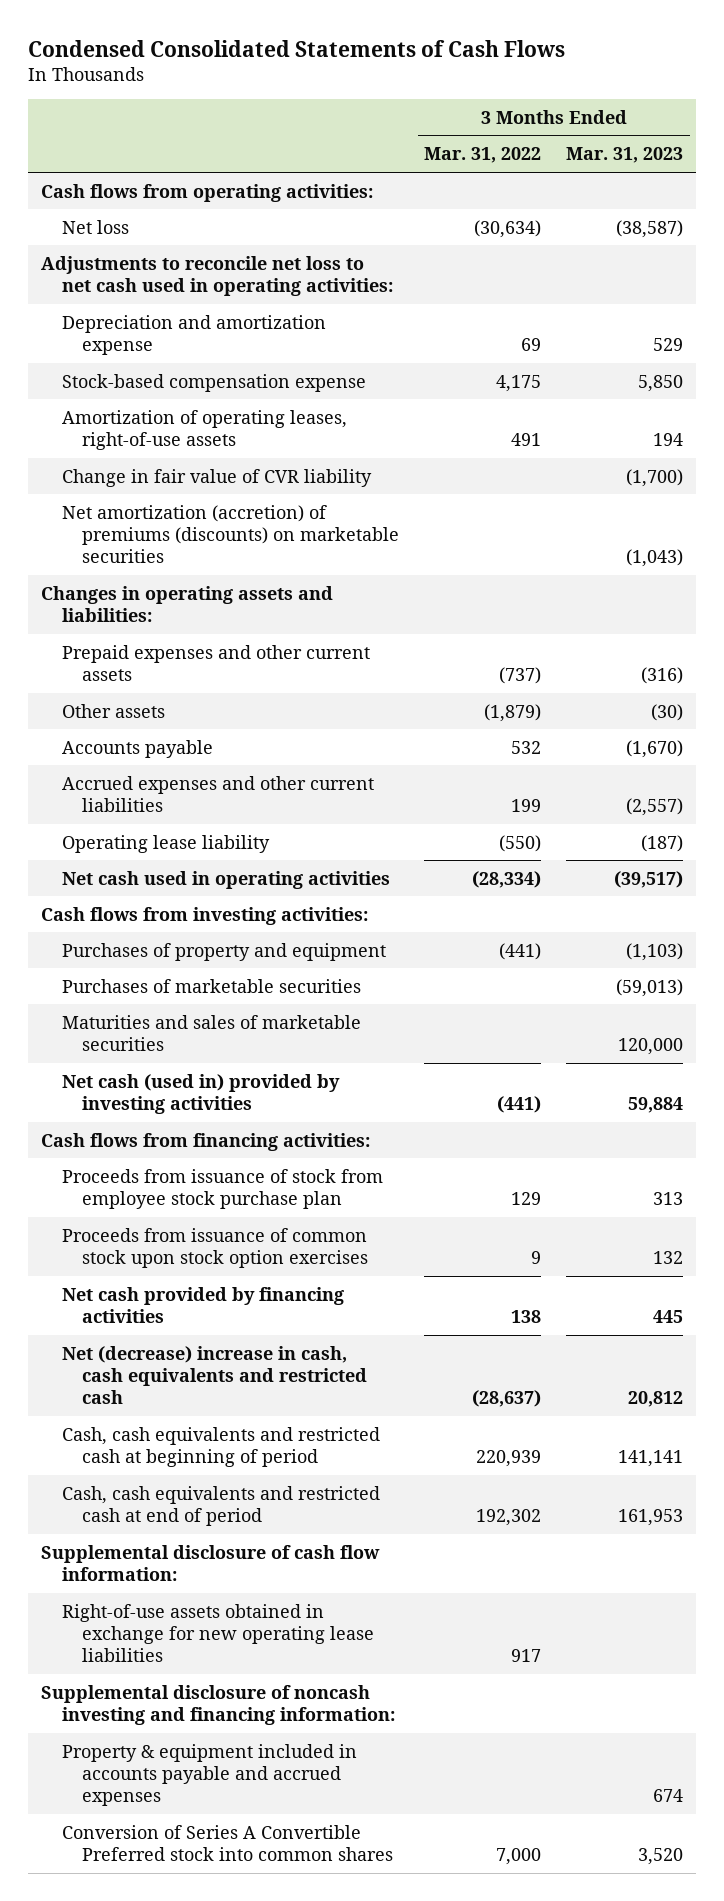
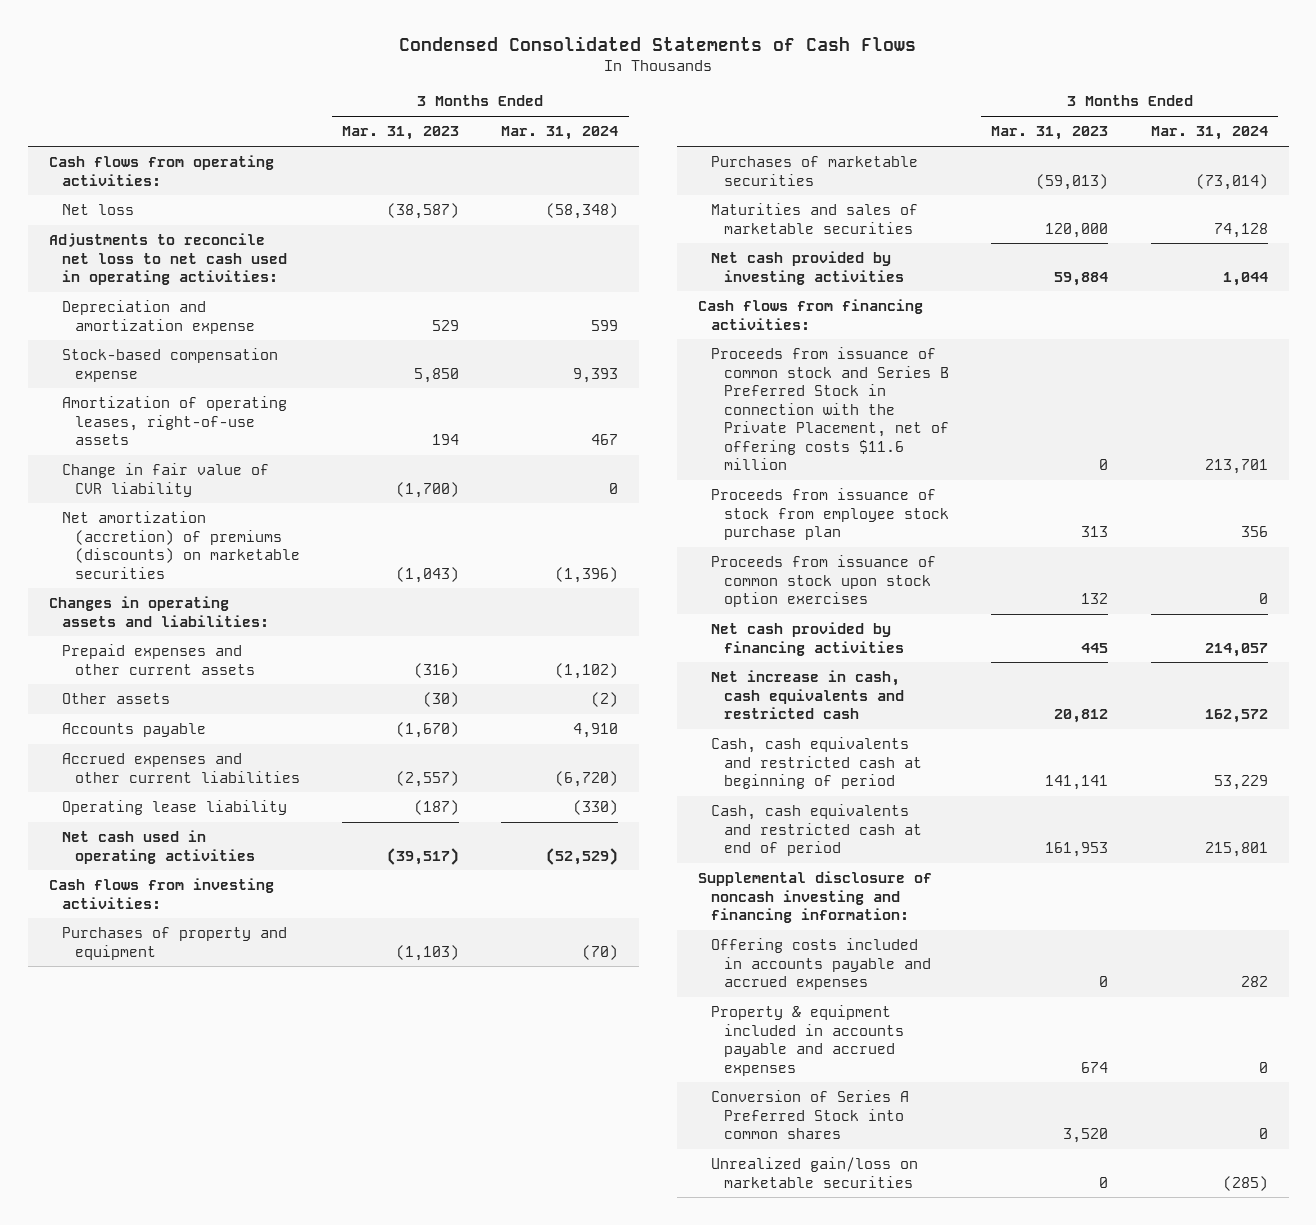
[424,147,542,164] Mar. 31, 2022 -> none
none -> [501,126,619,141] Mar. 31, 2024
[61,1073,340,1115] Net cash (used in) provided by investing activities -> [711,251,905,285] Net cash provided by investing activities
none -> [711,347,950,471] Proceeds from issuance of common stock and Series B Preferred Stock in connection with the Private Placement, net of offering costs $11.6 million
[61,1345,368,1405] Net (decrease) increase in cash, cash equivalents and restricted cash -> [711,670,905,720] Net increase in cash, cash equivalents and restricted cash
[40,1544,380,1582] Supplemental disclosure of cash flow information: -> none
[61,1603,375,1663] Right-of-use assets obtained in exchange for new operating lease liabilities -> none
none -> [711,938,932,991] Offering costs included in accounts payable and accrued expenses
[61,1824,394,1862] Conversion of Series A Convertible Preferred stock into common shares -> [711,1090,910,1140] Conversion of Series A Preferred Stock into common shares
none -> [711,1157,919,1188] Unrealized gain/loss on marketable securities

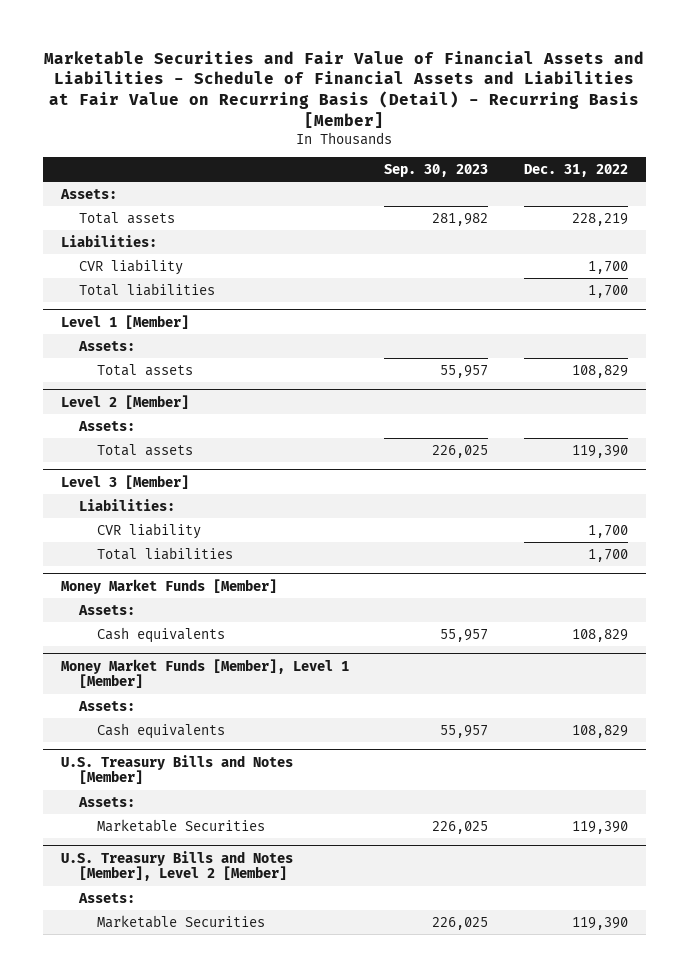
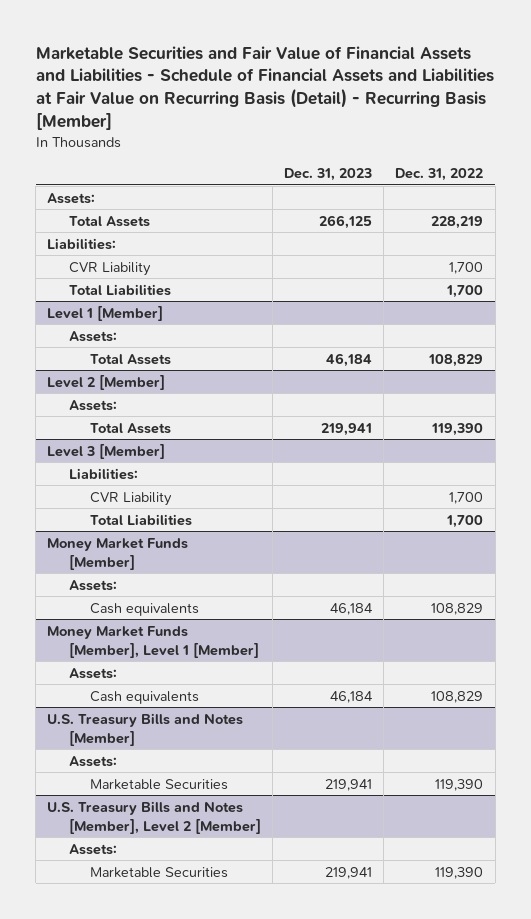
[384,163,489,177] Sep. 30, 2023 -> none
none -> [284,168,373,182] Dec. 31, 2023
[78,211,175,224] Total assets -> [68,215,150,227] Total Assets
[78,258,183,275] CVR liability -> [68,261,151,276] CVR Liability
[78,282,215,296] Total liabilities -> [68,283,171,296] Total Liabilities
[96,363,193,376] Total assets -> [89,353,171,365] Total Assets
[96,443,193,456] Total assets -> [89,422,171,434] Total Assets
[96,522,201,539] CVR liability -> [89,491,172,506] CVR Liability
[96,546,233,560] Total liabilities -> [89,513,192,526] Total Liabilities

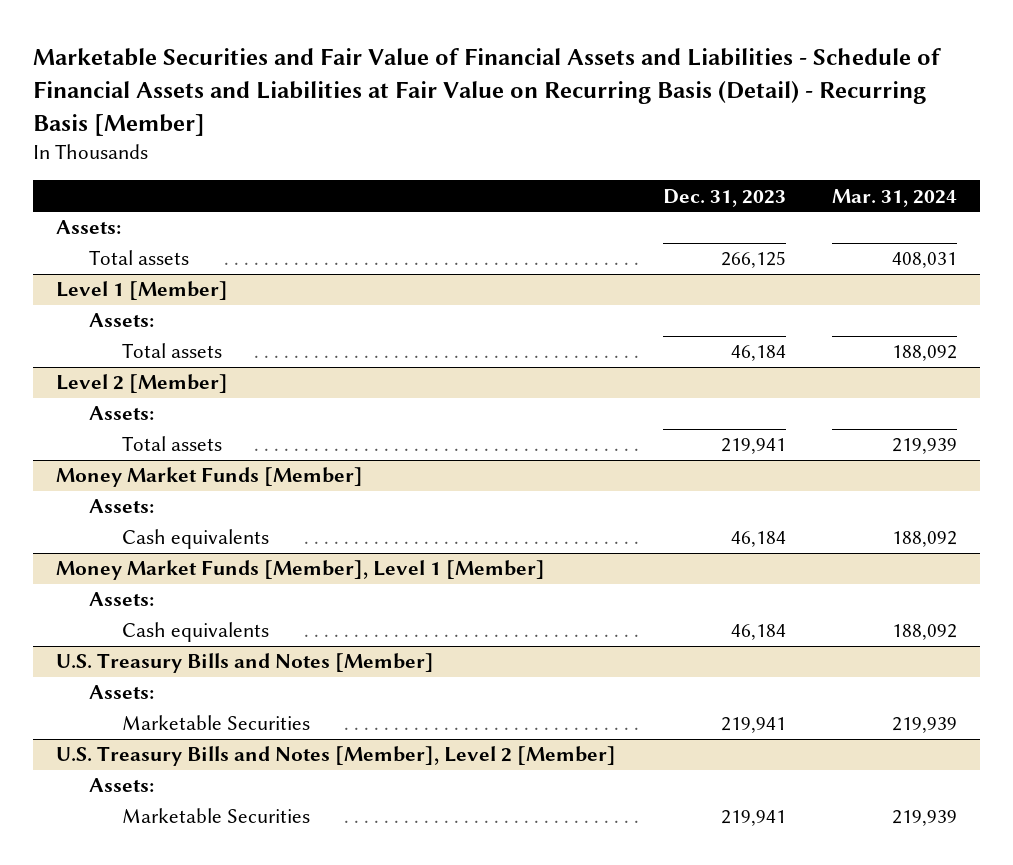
[395,168,484,182] Dec. 31, 2022 -> none
none -> [832,188,958,207] Mar. 31, 2024
[47,237,117,250] Liabilities: -> none
[68,261,151,276] CVR Liability -> none
[68,283,171,296] Total Liabilities -> none
[68,215,150,227] Total Assets -> [89,250,190,266] Total assets
[89,353,171,365] Total Assets -> [121,343,222,359] Total assets
[47,443,166,459] Level 3 [Member] -> none
[68,467,138,480] Liabilities: -> none
[89,491,172,506] CVR Liability -> none
[89,513,192,526] Total Liabilities -> none
[89,422,171,434] Total Assets -> [121,436,222,452] Total assets

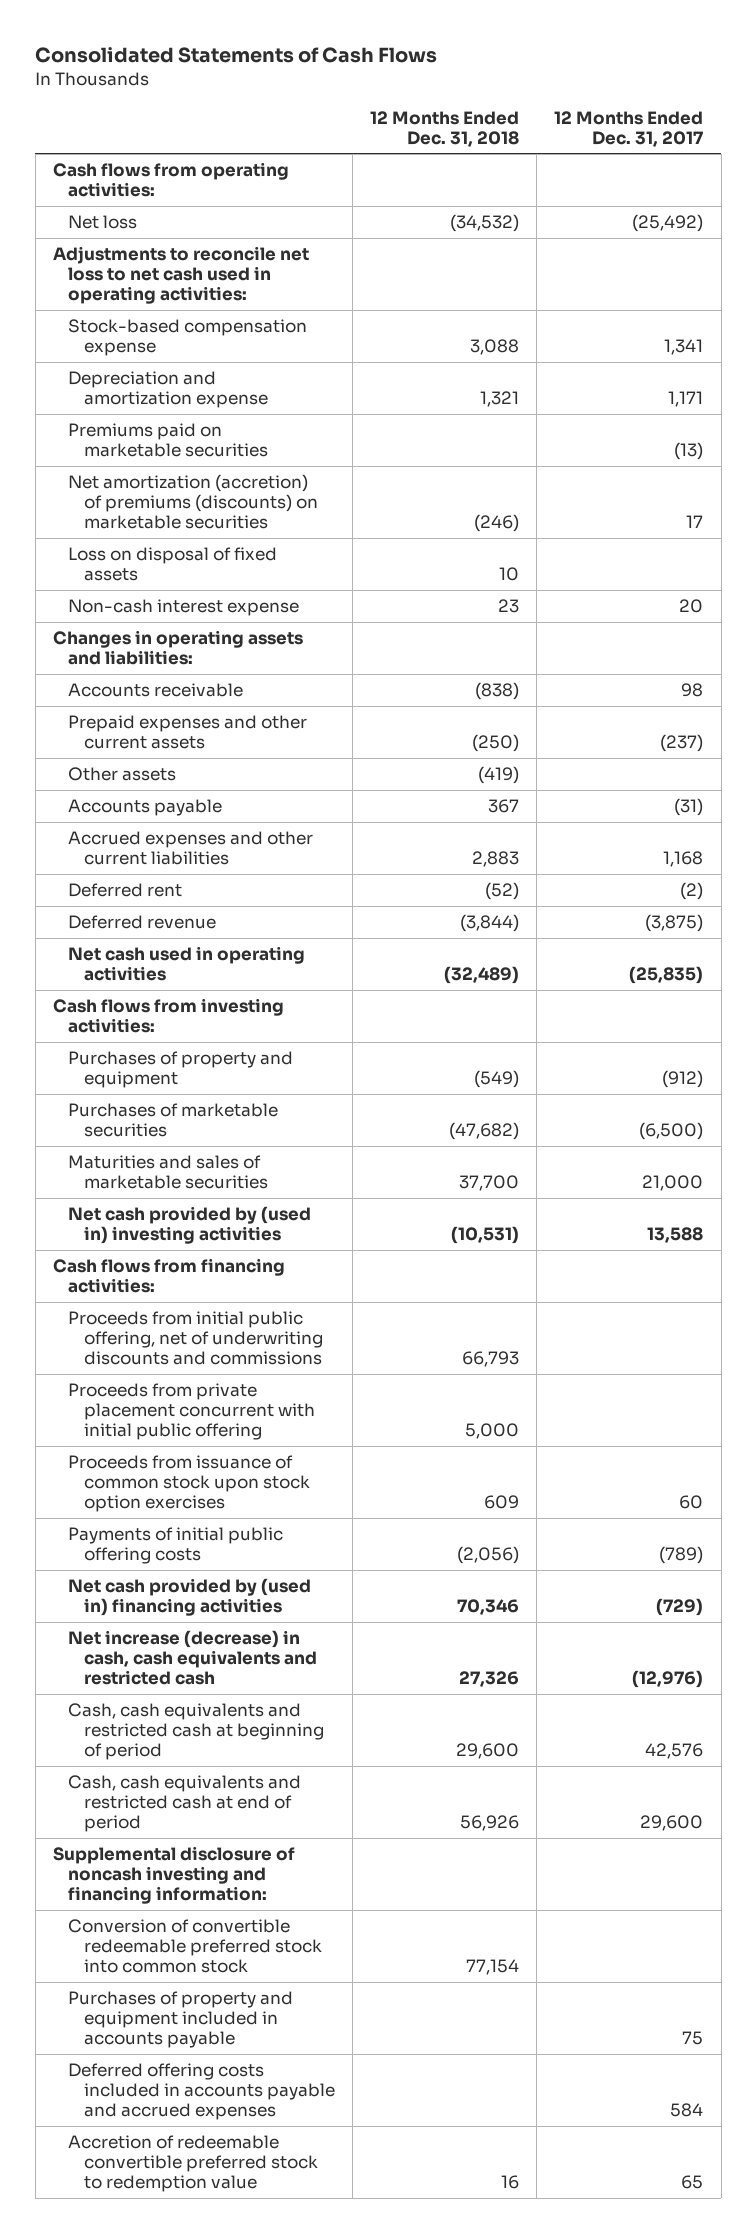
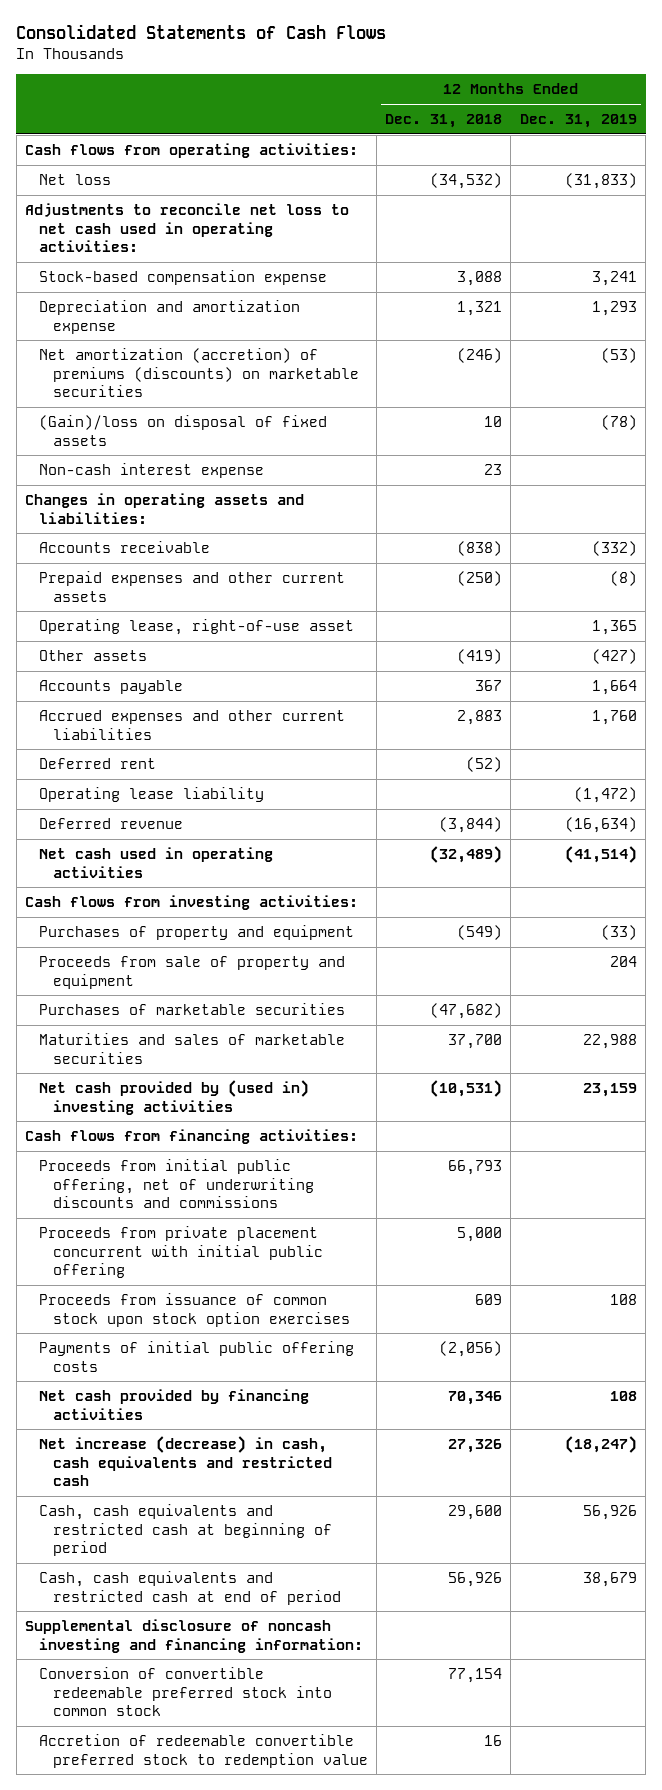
[554,110,704,147] 12 Months Ended Dec. 31, 2017 -> none
none -> [519,114,637,129] Dec. 31, 2019
[68,423,268,458] Premiums paid on marketable securities -> none
[68,547,278,582] Loss on disposal of fixed assets -> [38,415,327,446] (Gain)/loss on disposal of fixed assets
none -> [38,619,354,636] Operating lease, right-of-use asset
none -> [38,787,264,803] Operating lease liability
none -> [38,956,345,989] Proceeds from sale of property and equipment
[68,1578,312,1617] Net cash provided by (used in) financing activities -> [38,1389,309,1420] Net cash provided by financing activities
[68,1991,294,2049] Purchases of property and equipment included in accounts payable -> none
[68,2063,335,2121] Deferred offering costs included in accounts payable and accrued expenses -> none

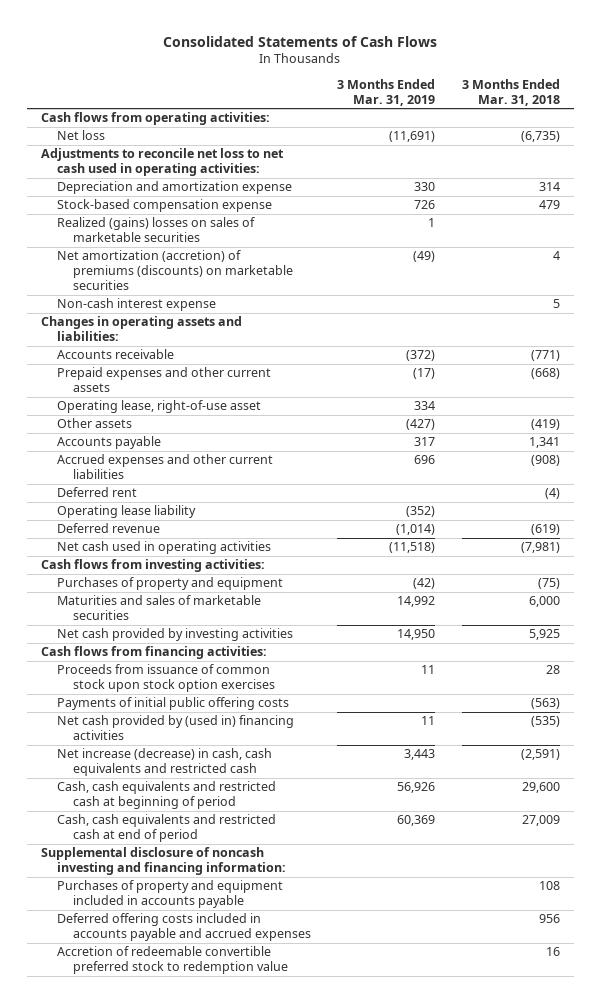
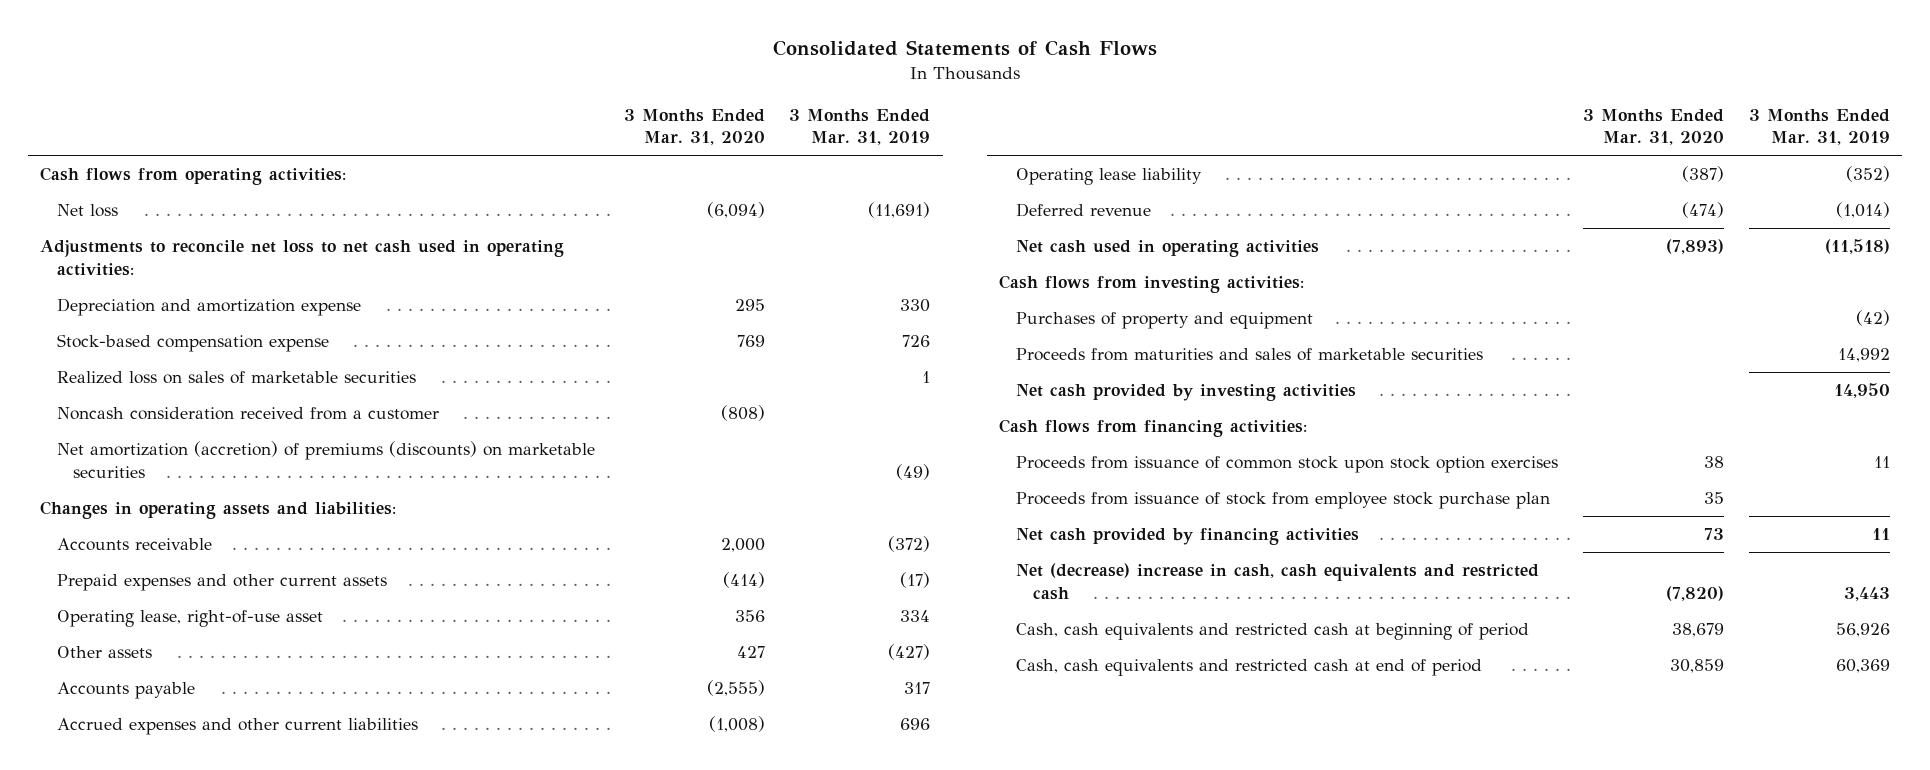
[462,79,561,106] 3 Months Ended Mar. 31, 2018 -> none
none -> [623,108,765,146] 3 Months Ended Mar. 31, 2020
[56,217,255,243] Realized (gains) losses on sales of marketable securities -> [56,371,416,385] Realized loss on sales of marketable securities
none -> [56,407,439,421] Noncash consideration received from a customer
[56,298,216,312] Non-cash interest expense -> none
[56,487,137,498] Deferred rent -> none
[56,595,261,621] Maturities and sales of marketable securities -> [1016,348,1484,362] Proceeds from maturities and sales of marketable securities
[56,697,289,711] Payments of initial public offering costs -> none
none -> [1016,492,1551,510] Proceeds from issuance of stock from employee stock purchase plan
[56,715,294,741] Net cash provided by (used in) financing activities -> [1016,528,1360,546] Net cash provided by financing activities
[56,748,272,777] Net increase (decrease) in cash, cash equivalents and restricted cash -> [1016,563,1540,600] Net (decrease) increase in cash, cash equivalents and restricted cash
[40,847,286,876] Supplemental disclosure of noncash investing and financing information: -> none
[56,880,283,909] Purchases of property and equipment included in accounts payable -> none
[56,913,311,942] Deferred offering costs included in accounts payable and accrued expenses -> none
[56,946,288,975] Accretion of redeemable convertible preferred stock to redemption value -> none

